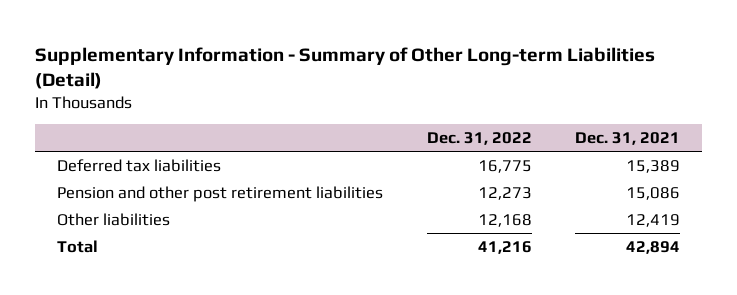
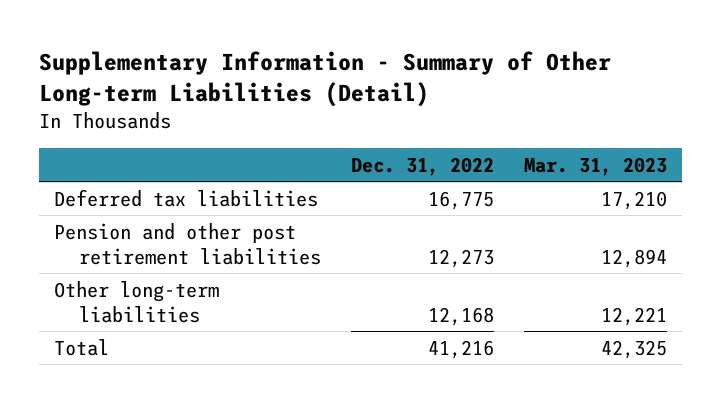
[575,132,681,146] Dec. 31, 2021 -> none
none -> [523,156,667,176] Mar. 31, 2023
[57,212,171,226] Other liabilities -> [53,280,219,323] Other long-term liabilities

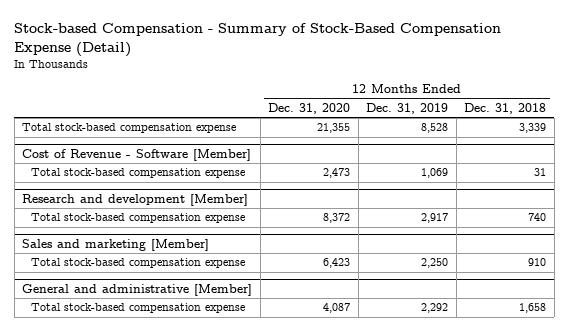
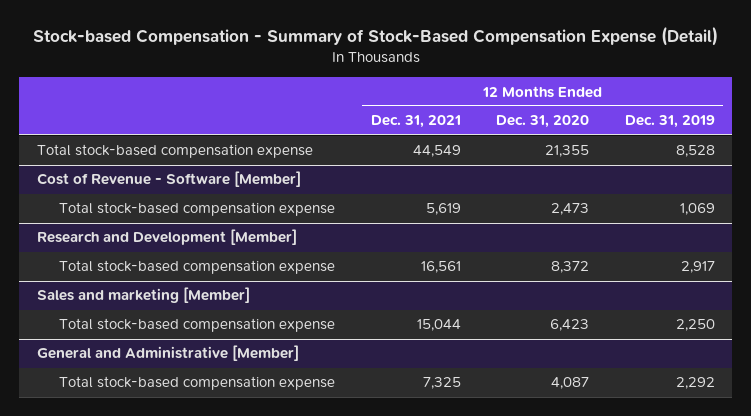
[464,103,547,115] Dec. 31, 2018 -> none
none -> [370,115,461,129] Dec. 31, 2021
[22,194,249,207] Research and development [Member] -> [36,229,297,246] Research and Development [Member]
[22,284,253,297] General and administrative [Member] -> [36,345,299,362] General and Administrative [Member]

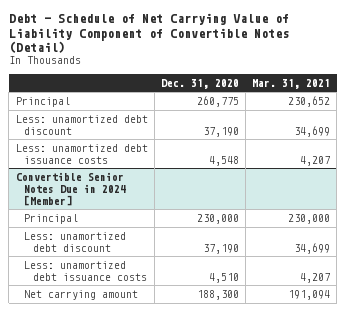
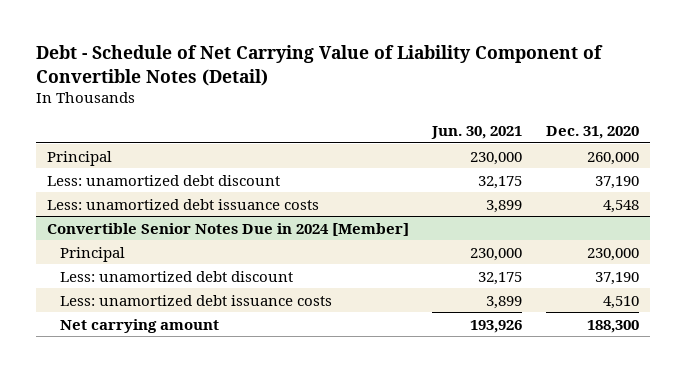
[252,78,331,89] Mar. 31, 2021 -> none
none -> [431,126,523,140] Jun. 30, 2021
[196,95,239,107] 260,775 -> [586,151,639,165] 260,000

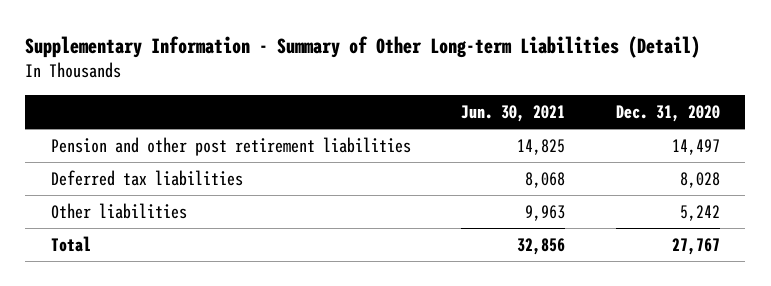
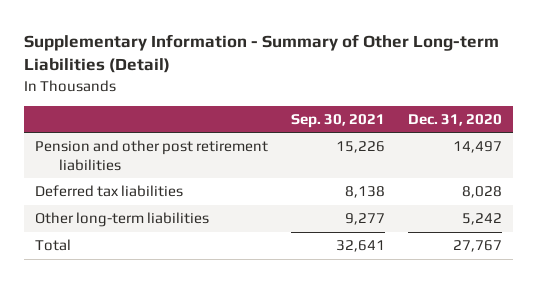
[461,105,566,123] Jun. 30, 2021 -> none
none -> [291,113,386,128] Sep. 30, 2021
[50,202,187,219] Other liabilities -> [35,212,210,228] Other long-term liabilities

